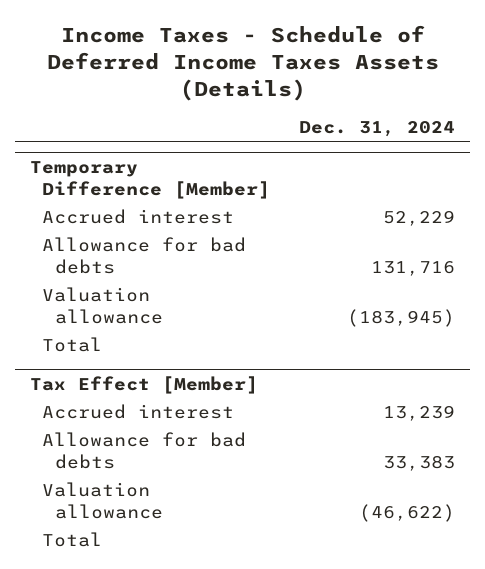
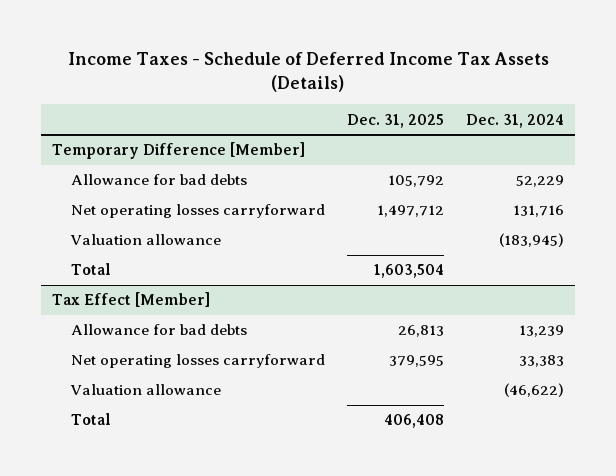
[46,25,439,101] Income Taxes - Schedule of Deferred Income Taxes Assets (Details) -> [67,51,549,92] Income Taxes - Schedule of Deferred Income Tax Assets (Details)
none -> [346,113,444,128] Dec. 31, 2025
[42,209,235,225] Accrued interest -> none
[371,261,456,277] 131,716 -> [515,175,564,188] 52,229
none -> [71,204,326,219] Net operating losses carryforward
[42,404,235,420] Accrued interest -> none
[383,455,456,472] 33,383 -> [518,325,564,338] 13,239
none -> [71,354,326,369] Net operating losses carryforward

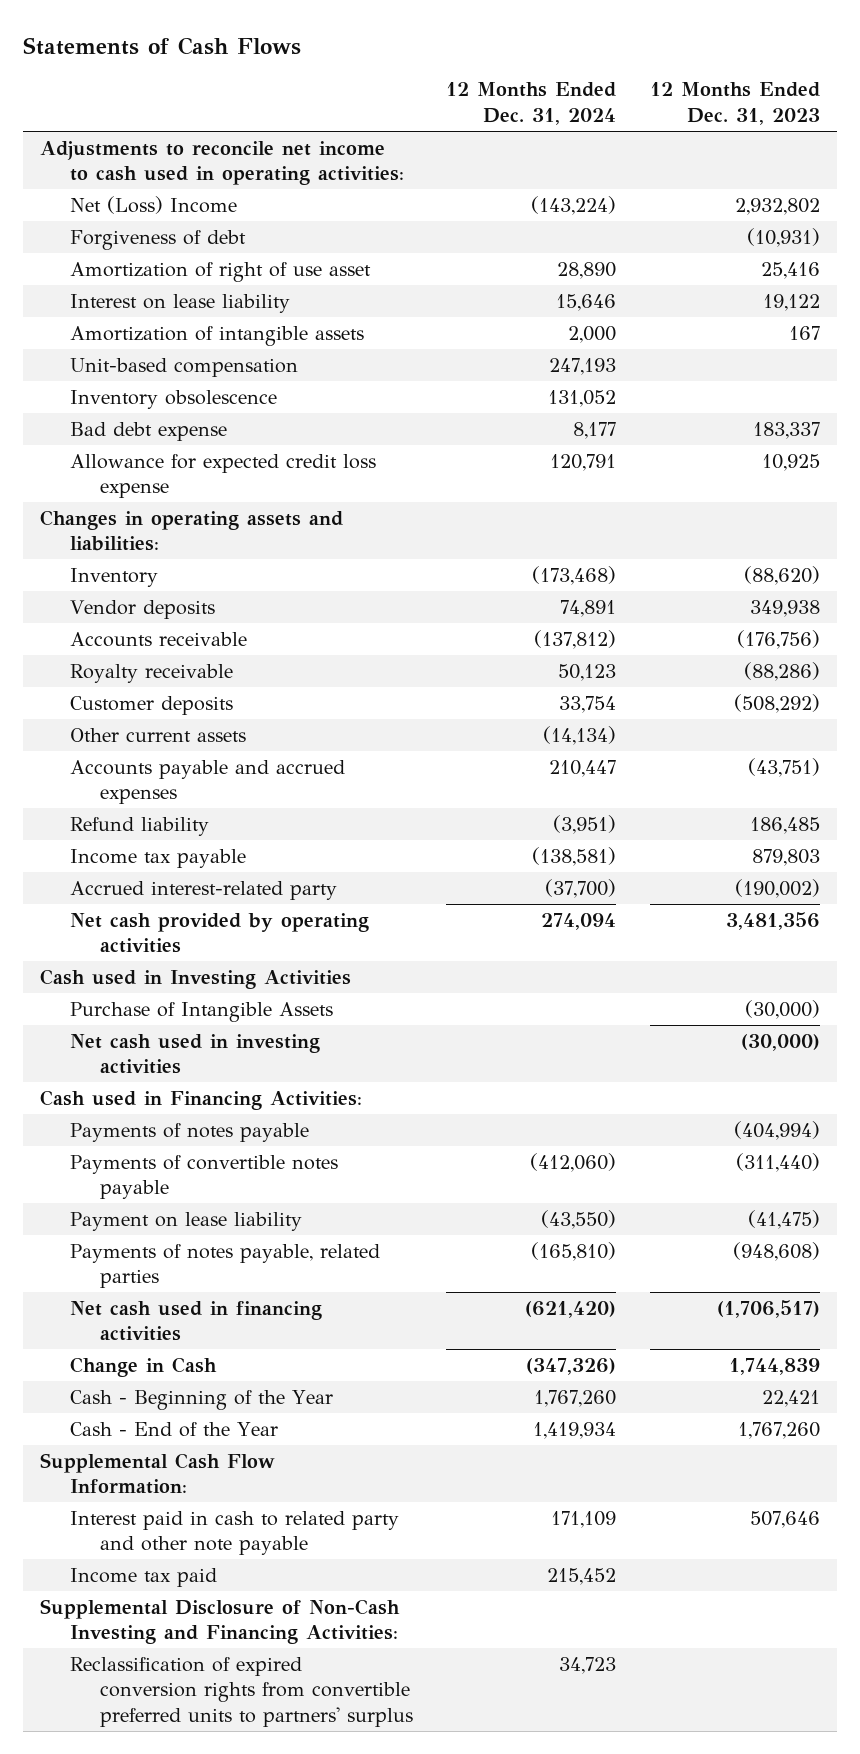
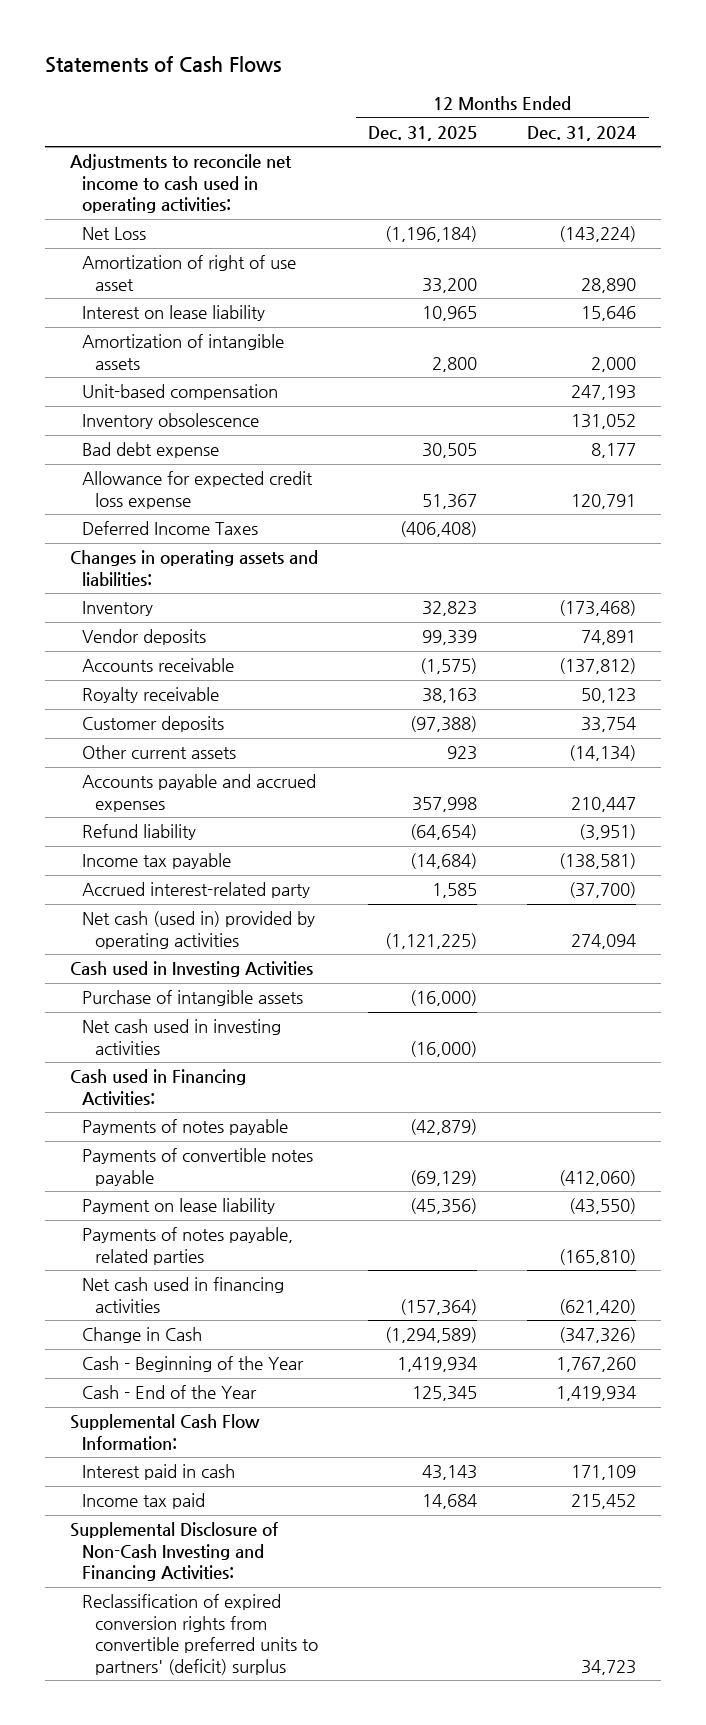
[650,82,821,126] 12 Months Ended Dec. 31, 2023 -> none
none -> [368,125,478,141] Dec. 31, 2025
[69,229,246,250] Forgiveness of debt -> none
[69,195,237,214] Net (Loss) Income -> [82,227,147,241] Net Loss
none -> [82,521,259,536] Deferred Income Taxes
[69,912,369,954] Net cash provided by operating activities -> [82,911,316,949] Net cash (used in) provided by operating activities
[69,1001,333,1022] Purchase of Intangible Assets -> [82,990,304,1007] Purchase of intangible assets
[69,1510,399,1556] Interest paid in cash to related party and other note payable -> [82,1464,236,1481] Interest paid in cash
[69,1656,413,1728] Reclassification of expired conversion rights from convertible preferred units to partners' surplus -> [82,1594,319,1675] Reclassification of expired conversion rights from convertible preferred units to partners' (deficit) surplus

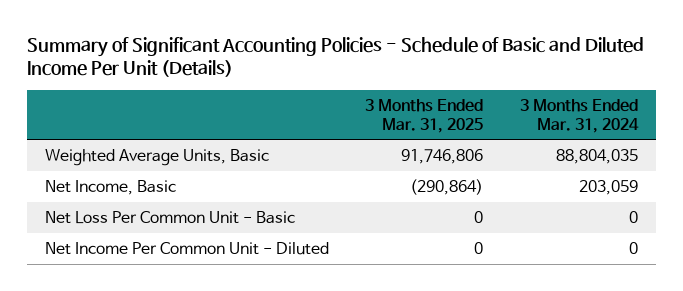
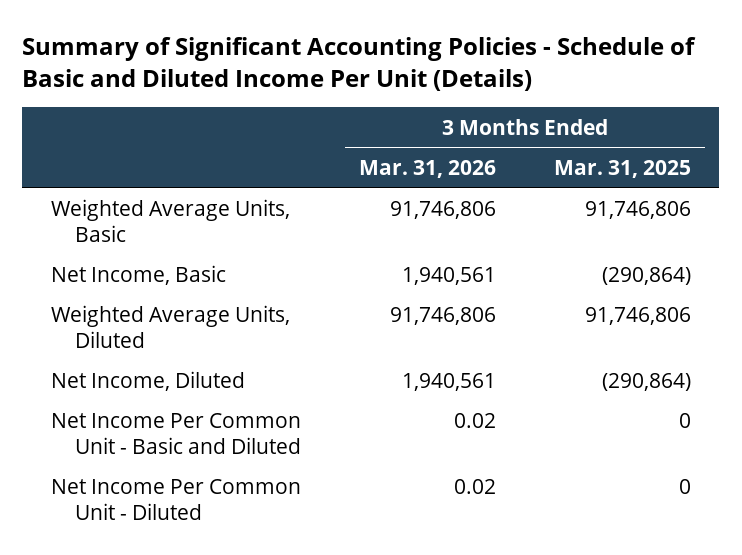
[519,98,639,133] 3 Months Ended Mar. 31, 2024 -> none
none -> [358,159,496,178] Mar. 31, 2026
none -> [51,305,291,349] Weighted Average Units, Diluted
none -> [51,371,246,392] Net Income, Diluted
[44,210,295,224] Net Loss Per Common Unit - Basic -> [51,413,302,455] Net Income Per Common Unit - Basic and Diluted

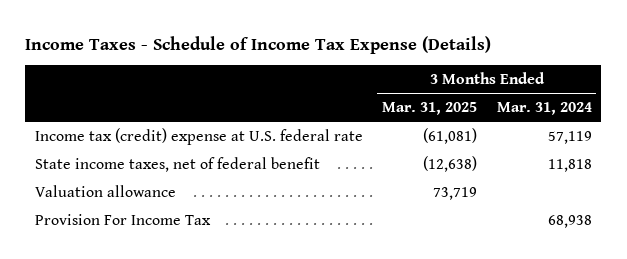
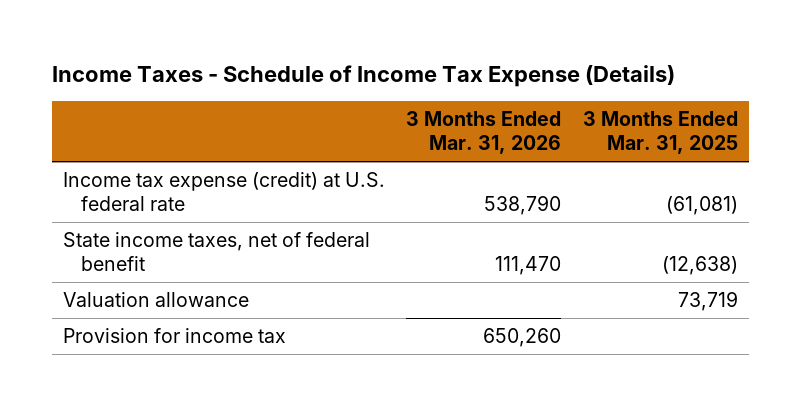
[496,102,592,116] Mar. 31, 2024 -> none
none -> [406,111,562,155] 3 Months Ended Mar. 31, 2026
[34,127,363,145] Income tax (credit) expense at U.S. federal rate -> [62,172,385,212] Income tax expense (credit) at U.S. federal rate
[34,213,211,225] Provision For Income Tax -> [62,328,286,344] Provision for income tax

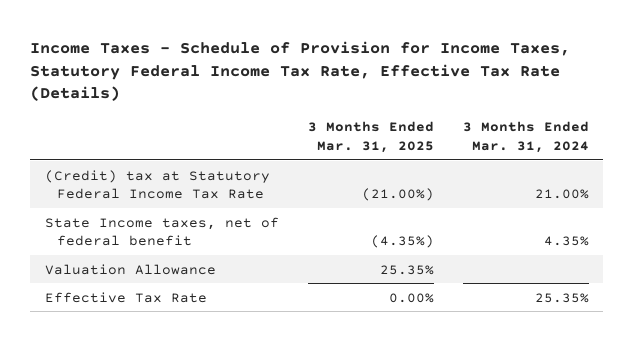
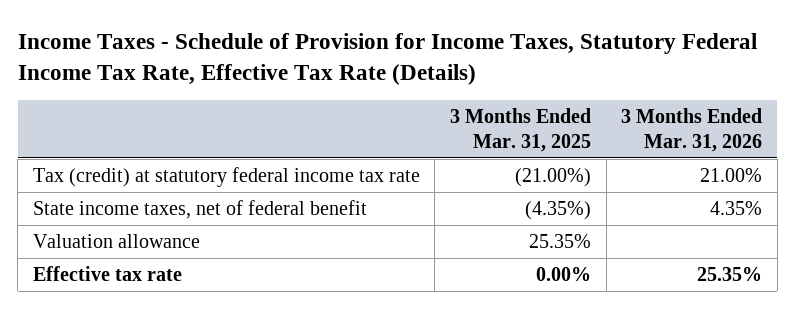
[462,121,589,153] 3 Months Ended Mar. 31, 2024 -> none
none -> [621,107,763,152] 3 Months Ended Mar. 31, 2026
[44,169,270,200] (Credit) tax at Statutory Federal Income Tax Rate -> [32,167,420,188] Tax (credit) at statutory federal income tax rate
[44,216,279,247] State Income taxes, net of federal benefit -> [32,200,367,220] State income taxes, net of federal benefit
[44,263,216,275] Valuation Allowance -> [32,234,200,249] Valuation allowance
[44,291,207,303] Effective Tax Rate -> [32,266,182,282] Effective tax rate

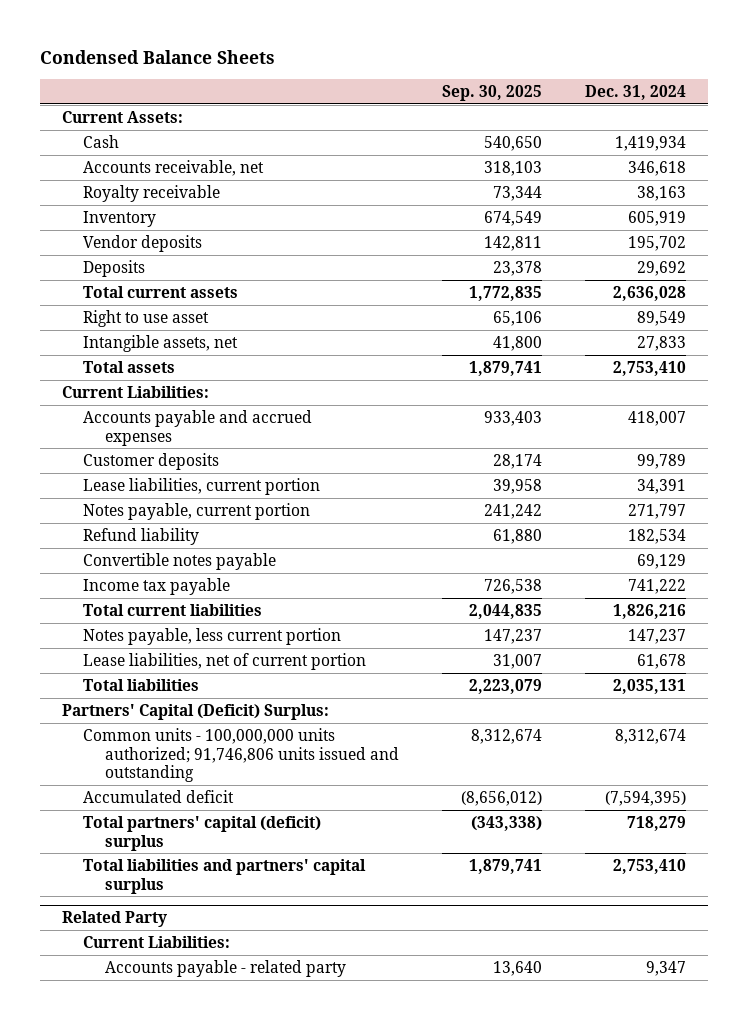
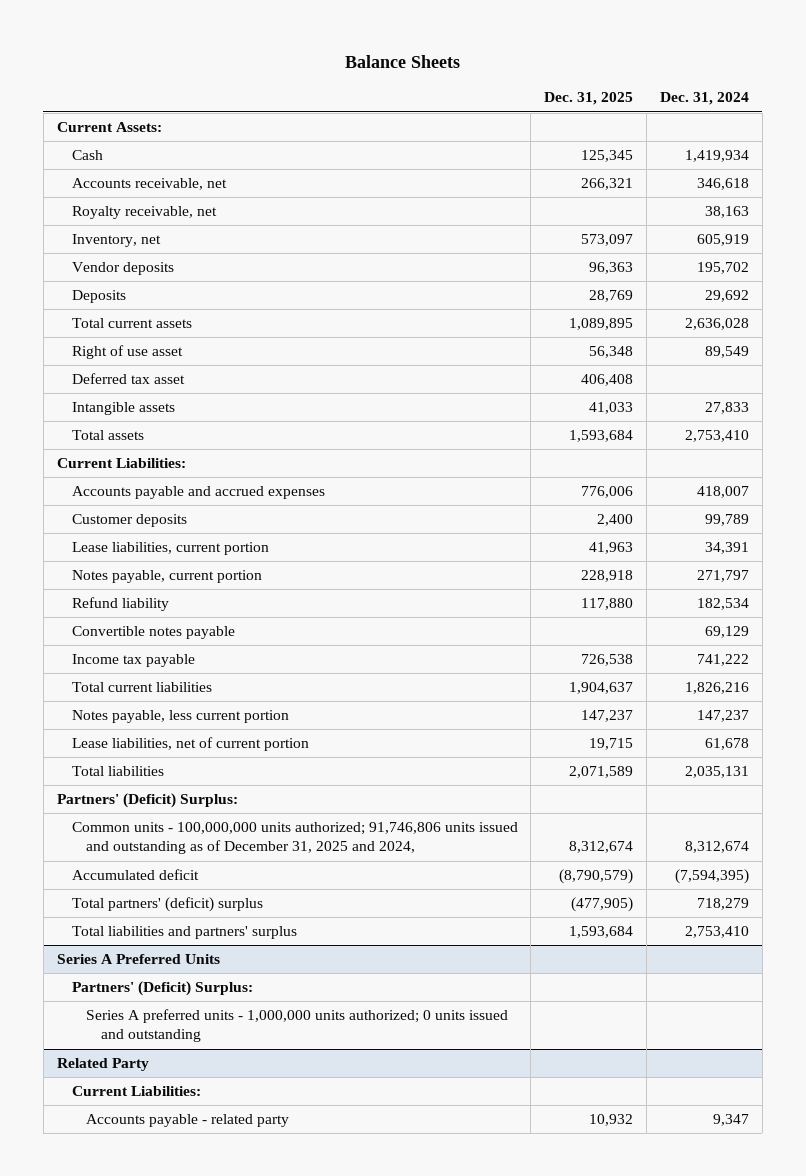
[40,49,276,64] Condensed Balance Sheets -> [344,54,460,68] Balance Sheets
[442,84,543,101] Sep. 30, 2025 -> none
none -> [544,92,634,106] Dec. 31, 2025
[83,184,221,202] Royalty receivable -> [71,206,217,220] Royalty receivable, net
[83,210,157,227] Inventory -> [71,234,161,248] Inventory, net
[83,309,210,327] Right to use asset -> [71,345,183,360] Right of use asset
none -> [71,373,185,385] Deferred tax asset
[83,334,239,352] Intangible assets, net -> [71,402,175,416] Intangible assets
[61,703,329,720] Partners' Capital (Deficit) Surplus: -> [56,793,238,809] Partners' (Deficit) Surplus:
[83,727,399,783] Common units - 100,000,000 units authorized; 91,746,806 units issued and outstanding -> [71,822,518,855] Common units - 100,000,000 units authorized; 91,746,806 units issued and outstanding as of December 31, 2025 and 2024,
[83,815,322,851] Total partners' capital (deficit) surplus -> [71,897,263,913] Total partners' (deficit) surplus
[83,858,367,894] Total liabilities and partners' capital surplus -> [71,926,297,940] Total liabilities and partners' surplus
none -> [56,954,220,965] Series A Preferred Units
none -> [71,981,253,997] Partners' (Deficit) Surplus:
none -> [86,1009,509,1043] Series A preferred units - 1,000,000 units authorized; 0 units issued and outstanding

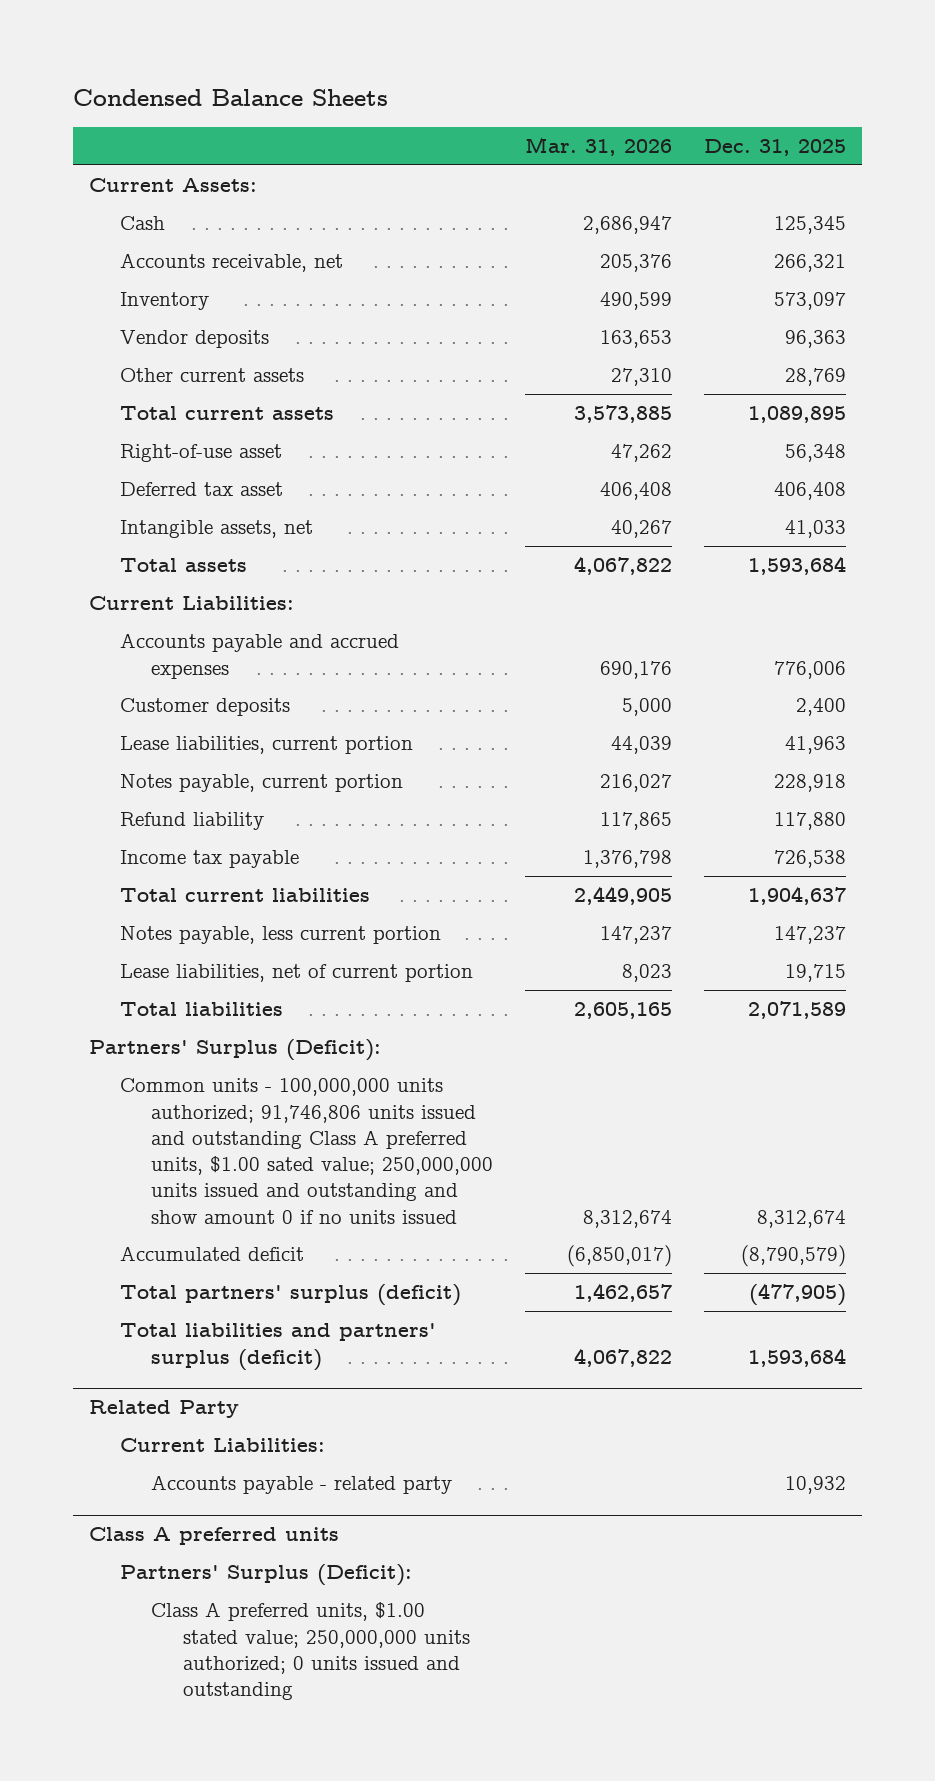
[344,54,460,68] Balance Sheets -> [72,88,388,106] Condensed Balance Sheets
[660,92,750,106] Dec. 31, 2024 -> none
none -> [525,136,673,156] Mar. 31, 2026
[71,206,217,220] Royalty receivable, net -> none
[71,234,161,248] Inventory, net -> [120,292,210,311] Inventory
[71,290,126,304] Deposits -> [120,368,305,383] Other current assets
[71,345,183,360] Right of use asset -> [120,444,283,463] Right-of-use asset
[71,402,175,416] Intangible assets -> [120,520,314,539] Intangible assets, net
[71,626,235,640] Convertible notes payable -> none
[56,793,238,809] Partners' (Deficit) Surplus: -> [88,1039,381,1062] Partners' Surplus (Deficit):
[71,822,518,855] Common units - 100,000,000 units authorized; 91,746,806 units issued and outstanding as of December 31, 2025 and 2024, -> [120,1078,494,1224] Common units - 100,000,000 units authorized; 91,746,806 units issued and outstanding Class A preferred units, $1.00 sated value; 250,000,000 units issued and outstanding and show amount 0 if no units issued
[56,954,220,965] Series A Preferred Units -> none
[71,981,253,997] Partners' (Deficit) Surplus: -> none
[86,1009,509,1043] Series A preferred units - 1,000,000 units authorized; 0 units issued and outstanding -> none
[71,897,263,913] Total partners' (deficit) surplus -> [120,1284,462,1307] Total partners' surplus (deficit)
[71,926,297,940] Total liabilities and partners' surplus -> [120,1323,437,1371] Total liabilities and partners' surplus (deficit)
none -> [88,1527,339,1546] Class A preferred units
none -> [120,1564,413,1587] Partners' Surplus (Deficit):
none -> [151,1602,470,1701] Class A preferred units, $1.00 stated value; 250,000,000 units authorized; 0 units issued and outstanding

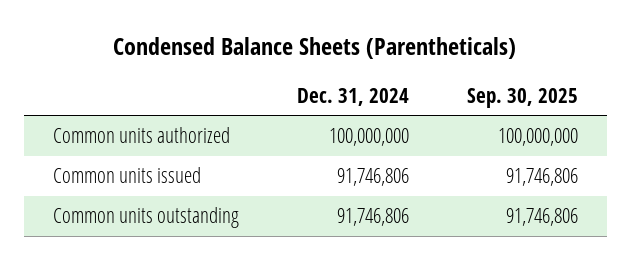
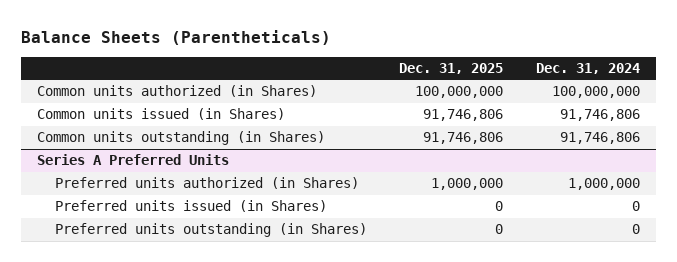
[113,37,517,60] Condensed Balance Sheets (Parentheticals) -> [21,29,332,45] Balance Sheets (Parentheticals)
[466,87,578,108] Sep. 30, 2025 -> none
none -> [399,63,504,75] Dec. 31, 2025
[52,126,230,143] Common units authorized -> [37,85,318,98] Common units authorized (in Shares)
[52,166,201,183] Common units issued -> [37,108,286,121] Common units issued (in Shares)
[52,206,239,228] Common units outstanding -> [37,131,326,146] Common units outstanding (in Shares)
none -> [37,154,230,166] Series A Preferred Units
none -> [55,177,360,190] Preferred units authorized (in Shares)
none -> [55,200,328,213] Preferred units issued (in Shares)
none -> [55,223,368,238] Preferred units outstanding (in Shares)

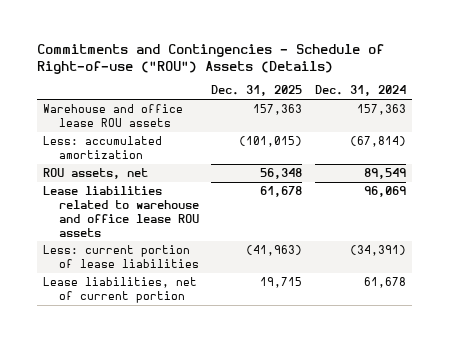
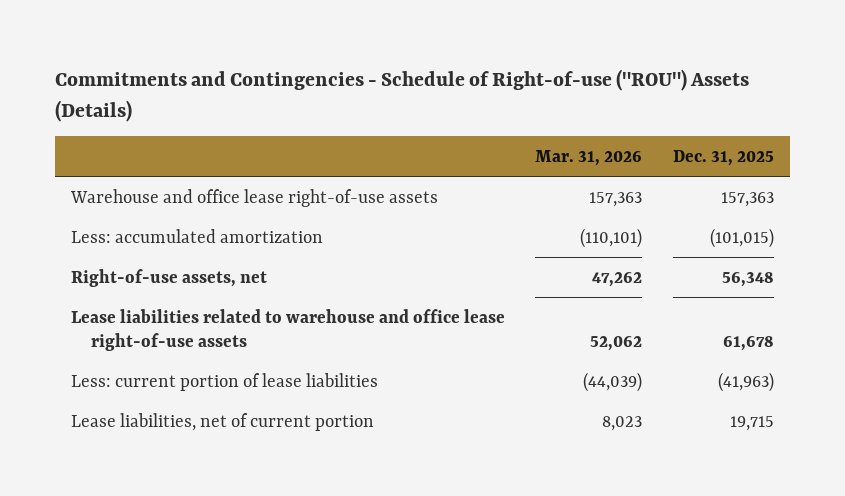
[314,85,406,97] Dec. 31, 2024 -> none
none -> [535,150,643,167] Mar. 31, 2026
[42,103,183,127] Warehouse and office lease ROU assets -> [69,188,438,207] Warehouse and office lease right-of-use assets
[42,167,148,179] ROU assets, net -> [70,268,267,287] Right-of-use assets, net
[42,185,200,237] Lease liabilities related to warehouse and office lease ROU assets -> [70,308,505,351] Lease liabilities related to warehouse and office lease right-of-use assets

